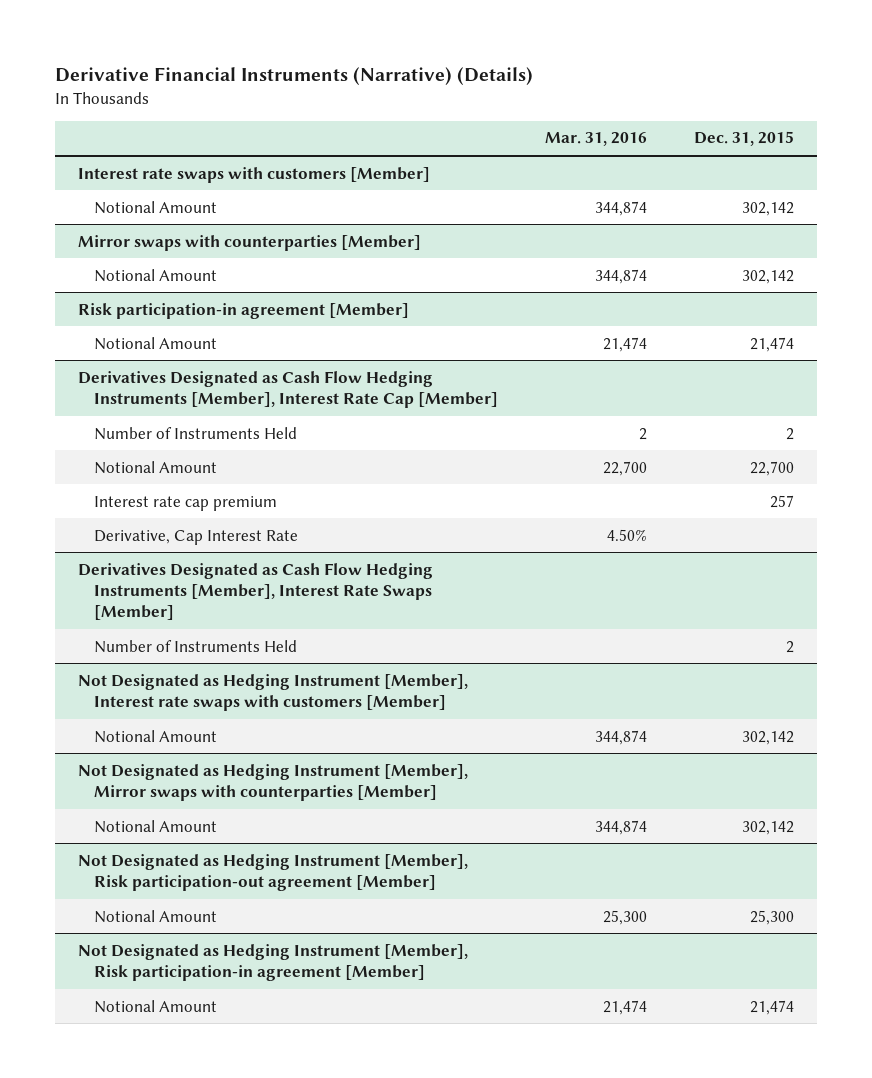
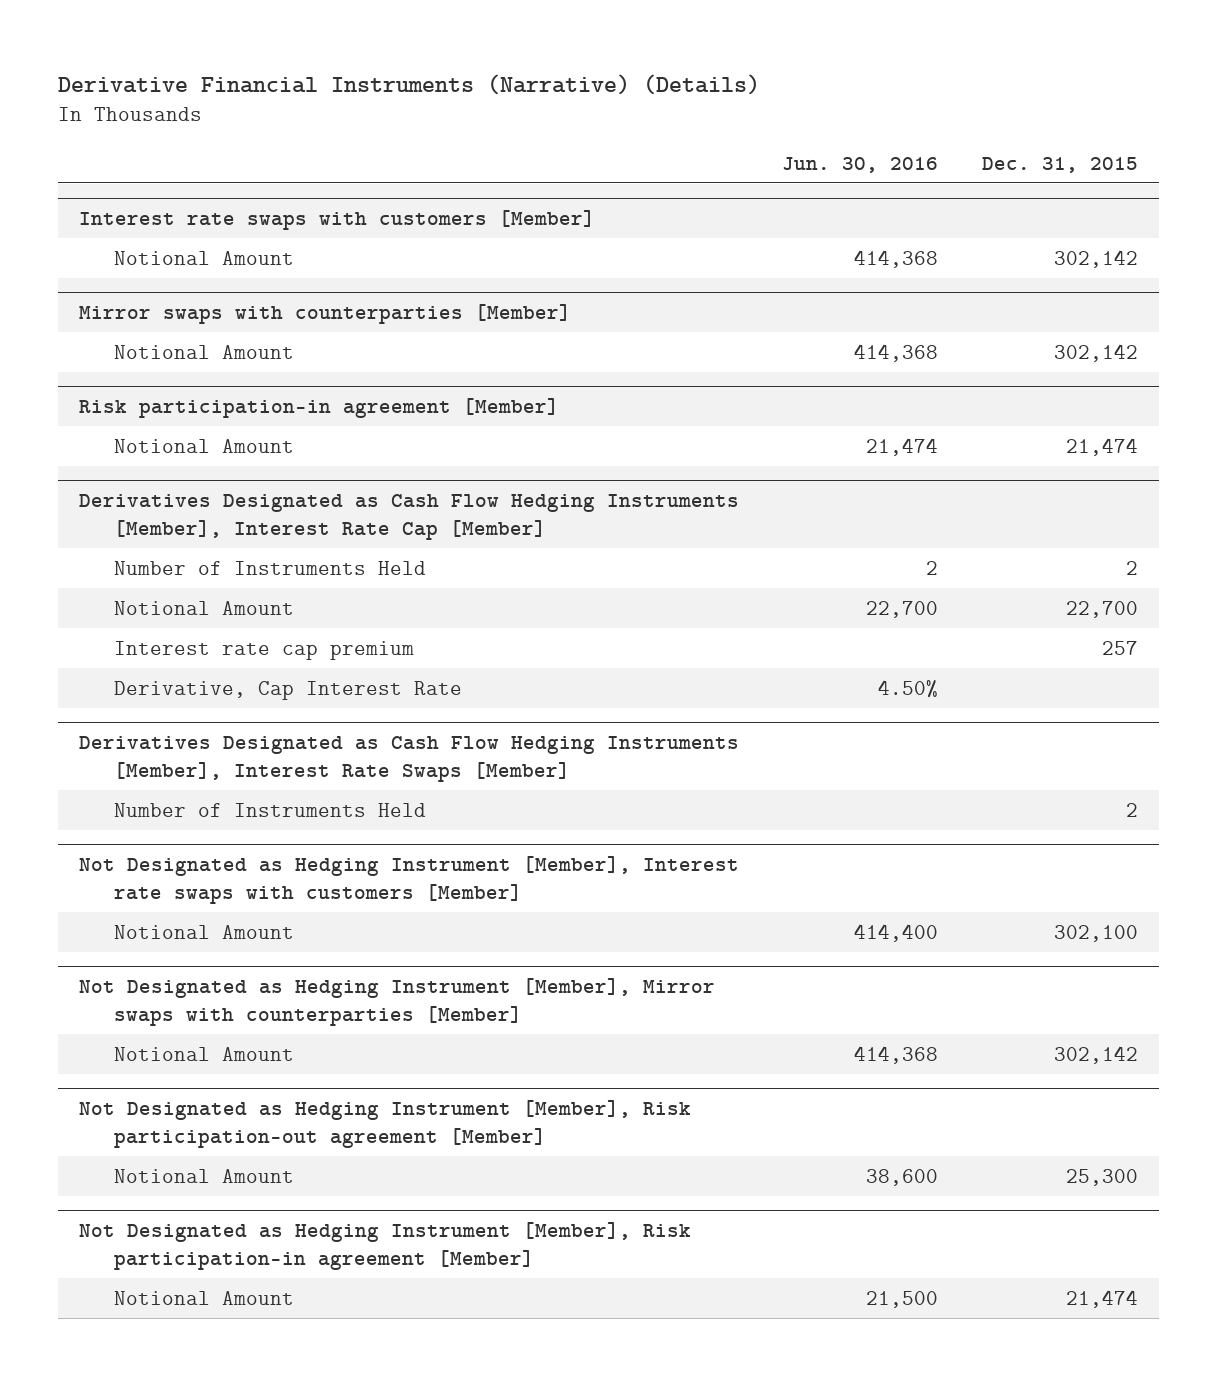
[544,132,647,147] Mar. 31, 2016 -> none
none -> [782,156,939,173] Jun. 30, 2016
[741,730,794,745] 302,142 -> [1053,924,1138,942] 302,100

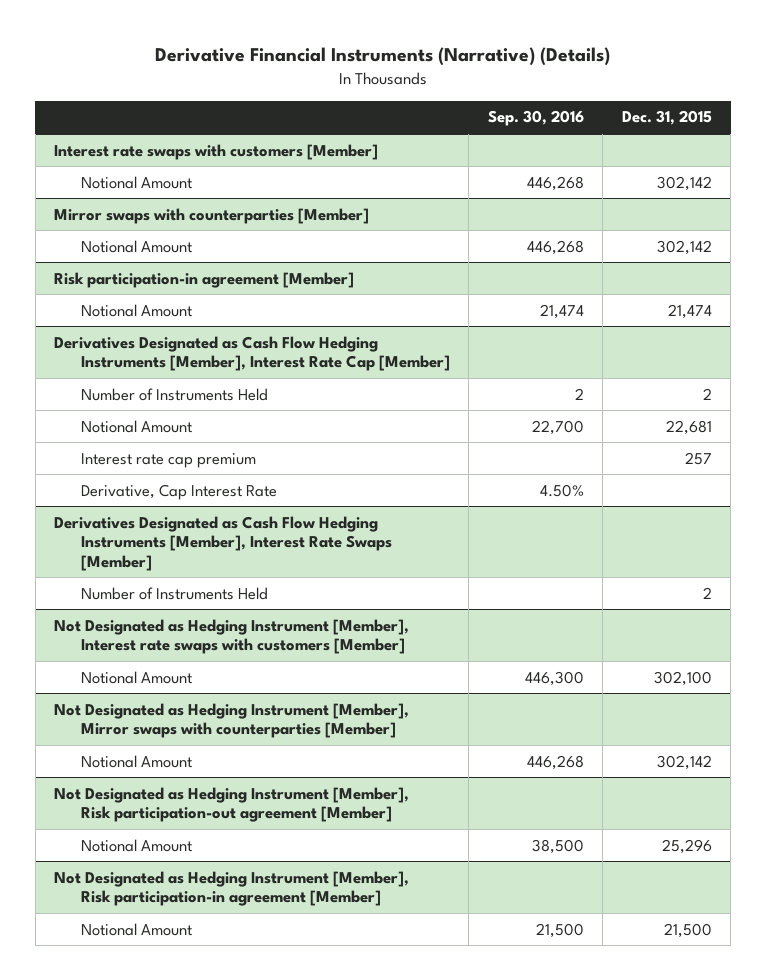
[782,156,939,173] Jun. 30, 2016 -> none
none -> [487,110,584,127] Sep. 30, 2016
[1065,600,1138,618] 22,700 -> [665,419,712,435] 22,681
[1065,1168,1138,1186] 25,300 -> [661,838,712,854] 25,296
[1065,1289,1138,1308] 21,474 -> [663,922,712,938] 21,500

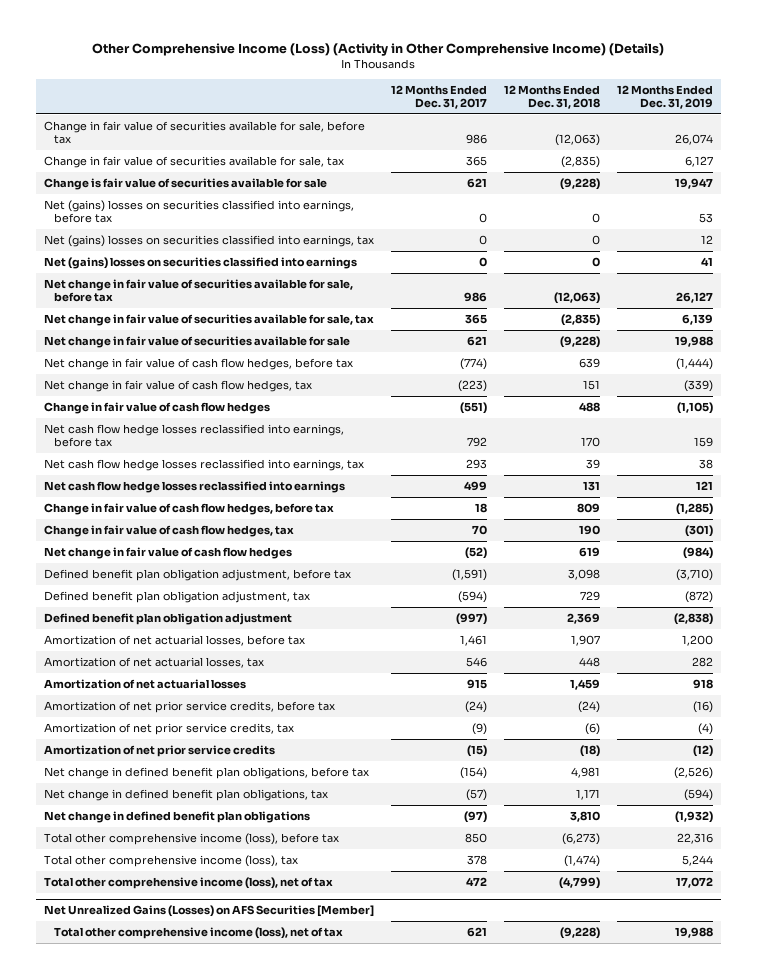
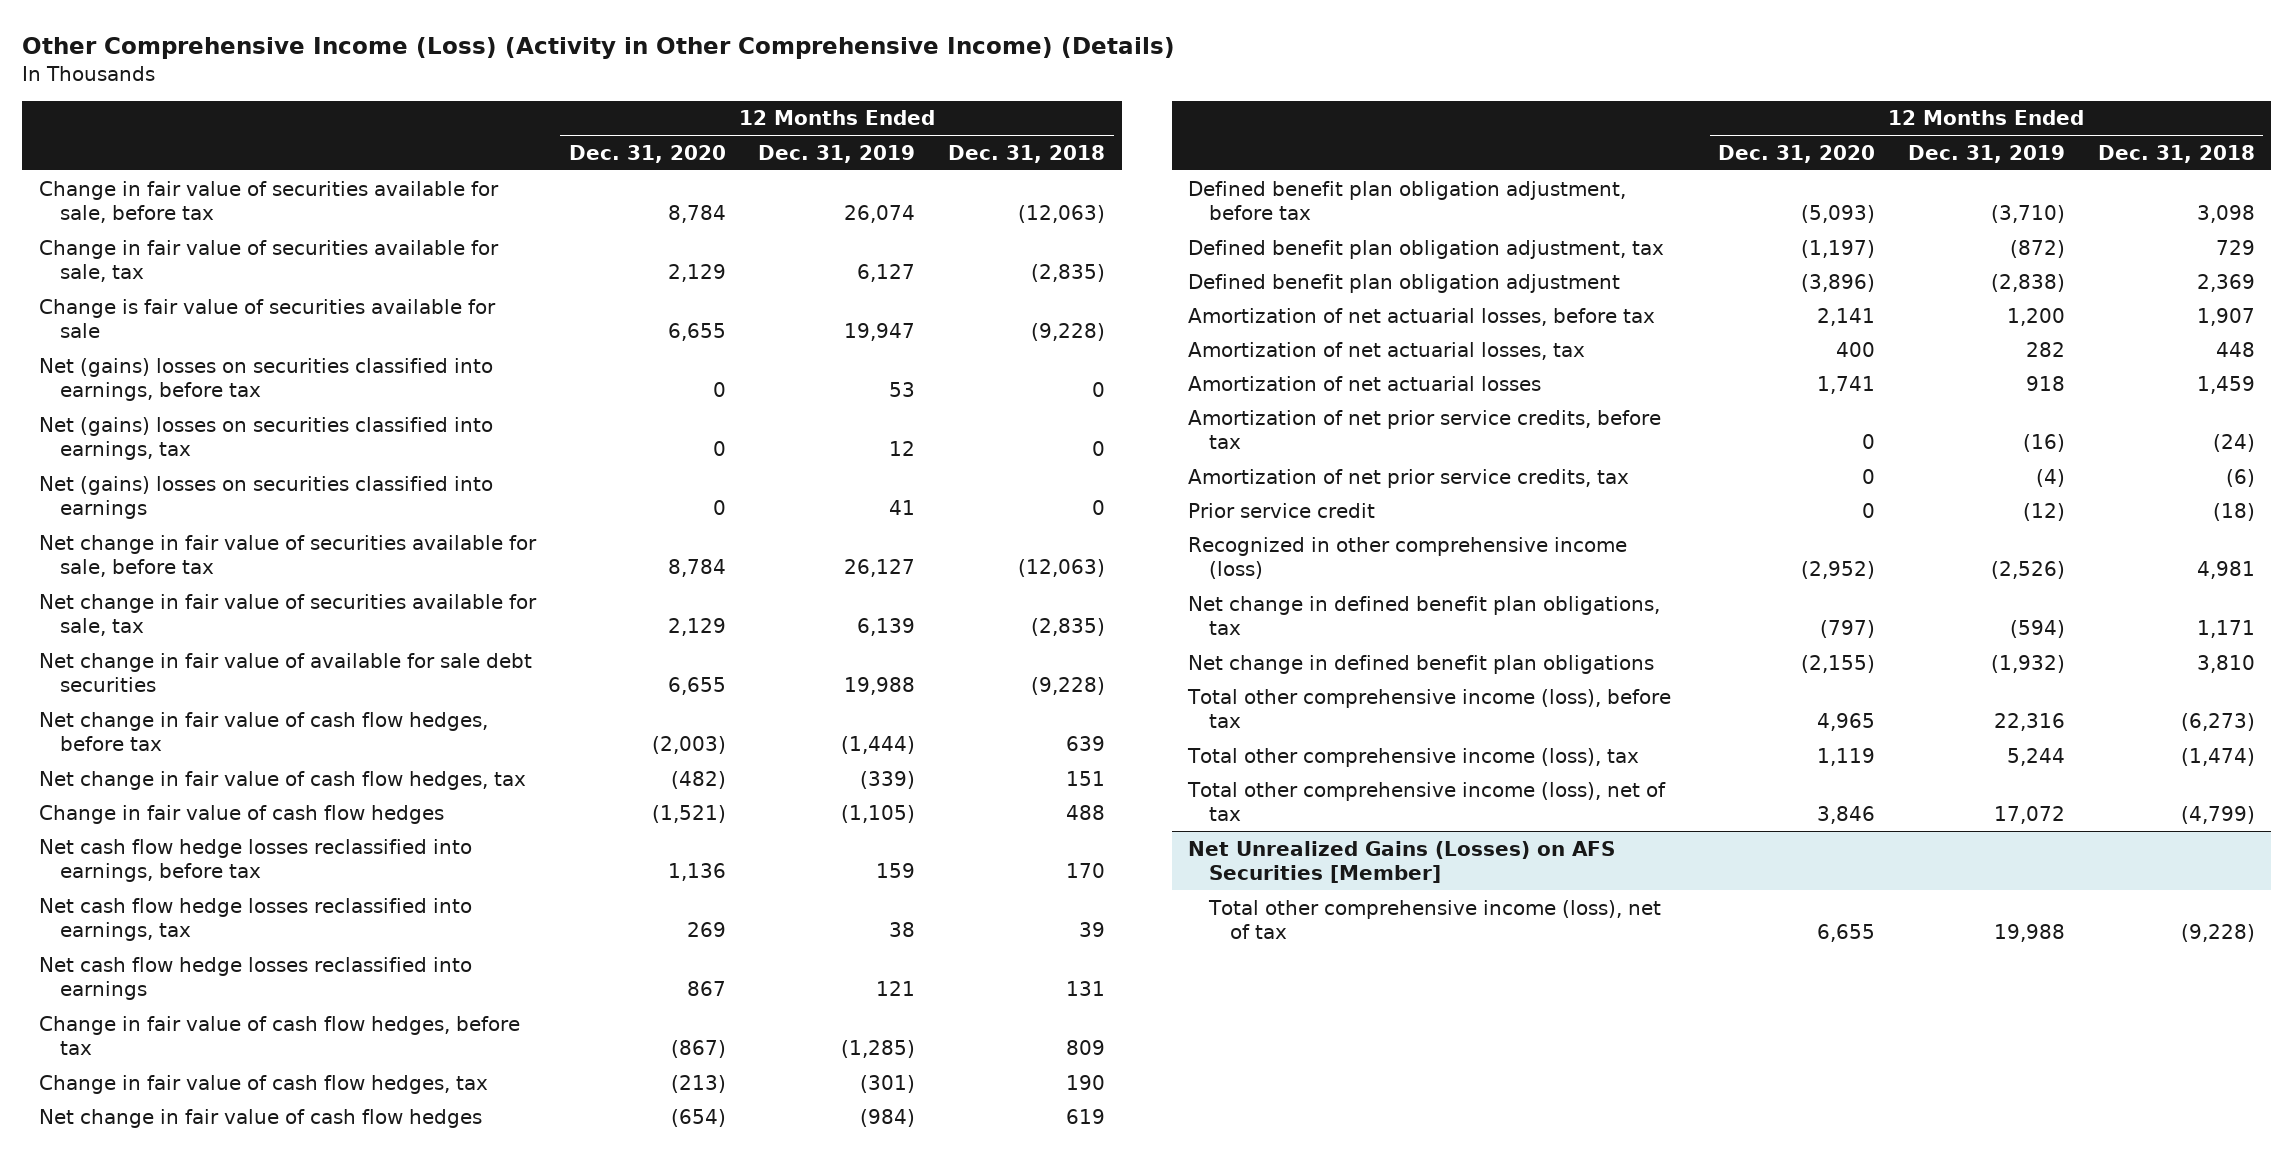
[391,84,488,109] 12 Months Ended Dec. 31, 2017 -> none
none -> [568,144,726,163] Dec. 31, 2020
[44,335,351,348] Net change in fair value of securities available for sale -> [38,652,532,692] Net change in fair value of available for sale debt securities
[44,744,276,757] Amortization of net prior service credits -> [1188,502,1376,518] Prior service credit
[44,766,370,779] Net change in defined benefit plan obligations, before tax -> [1188,536,1628,579] Recognized in other comprehensive income (loss)

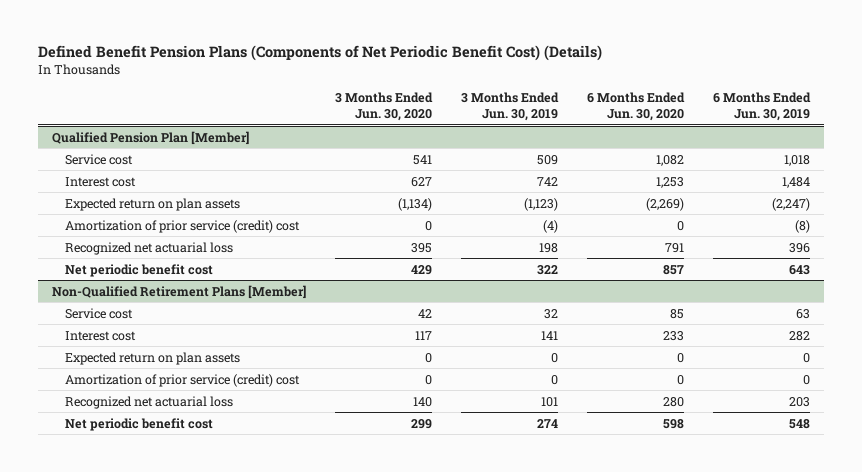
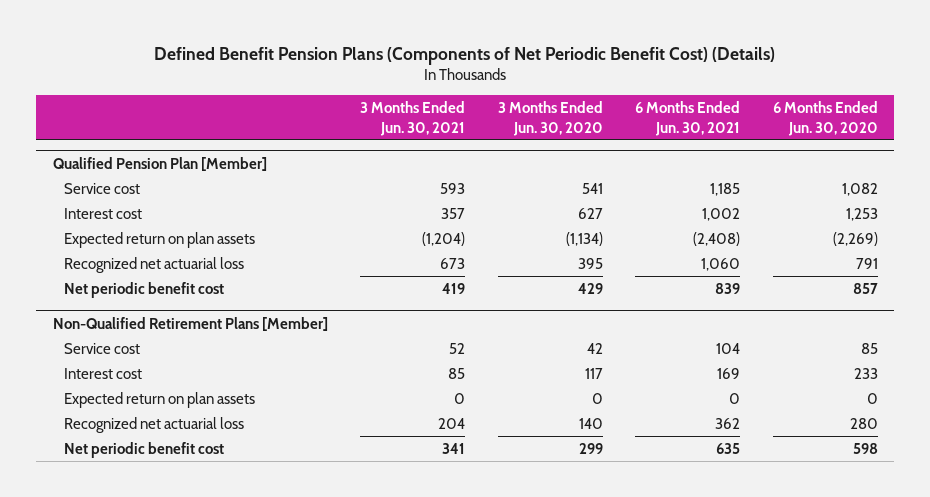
[460,92,559,122] 3 Months Ended Jun. 30, 2019 -> none
[712,92,811,122] 6 Months Ended Jun. 30, 2019 -> none
none -> [360,101,466,136] 3 Months Ended Jun. 30, 2021
none -> [635,101,741,136] 6 Months Ended Jun. 30, 2021
[64,219,300,233] Amortization of prior service (credit) cost -> none
[64,373,300,387] Amortization of prior service (credit) cost -> none

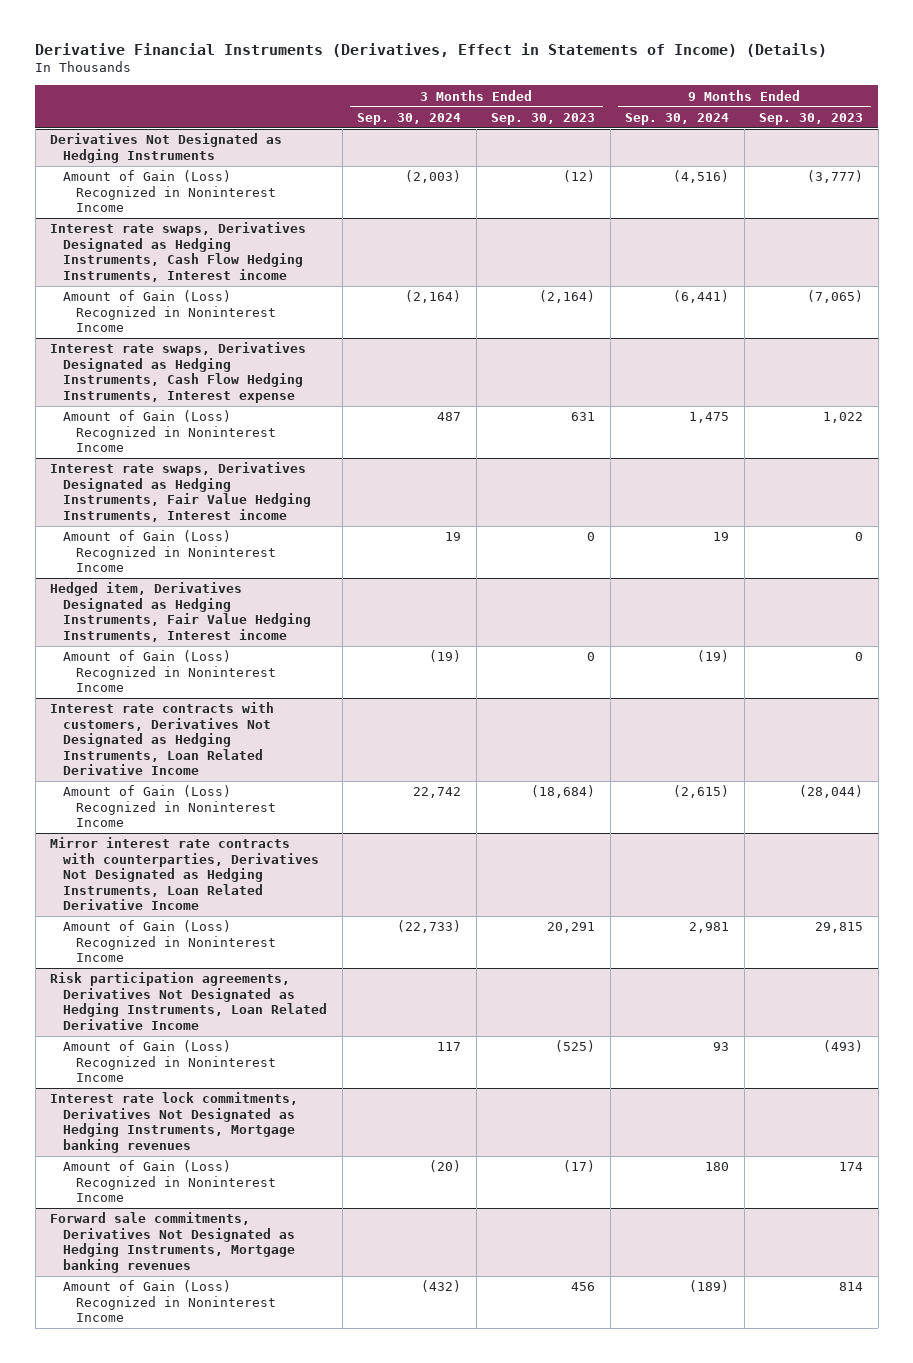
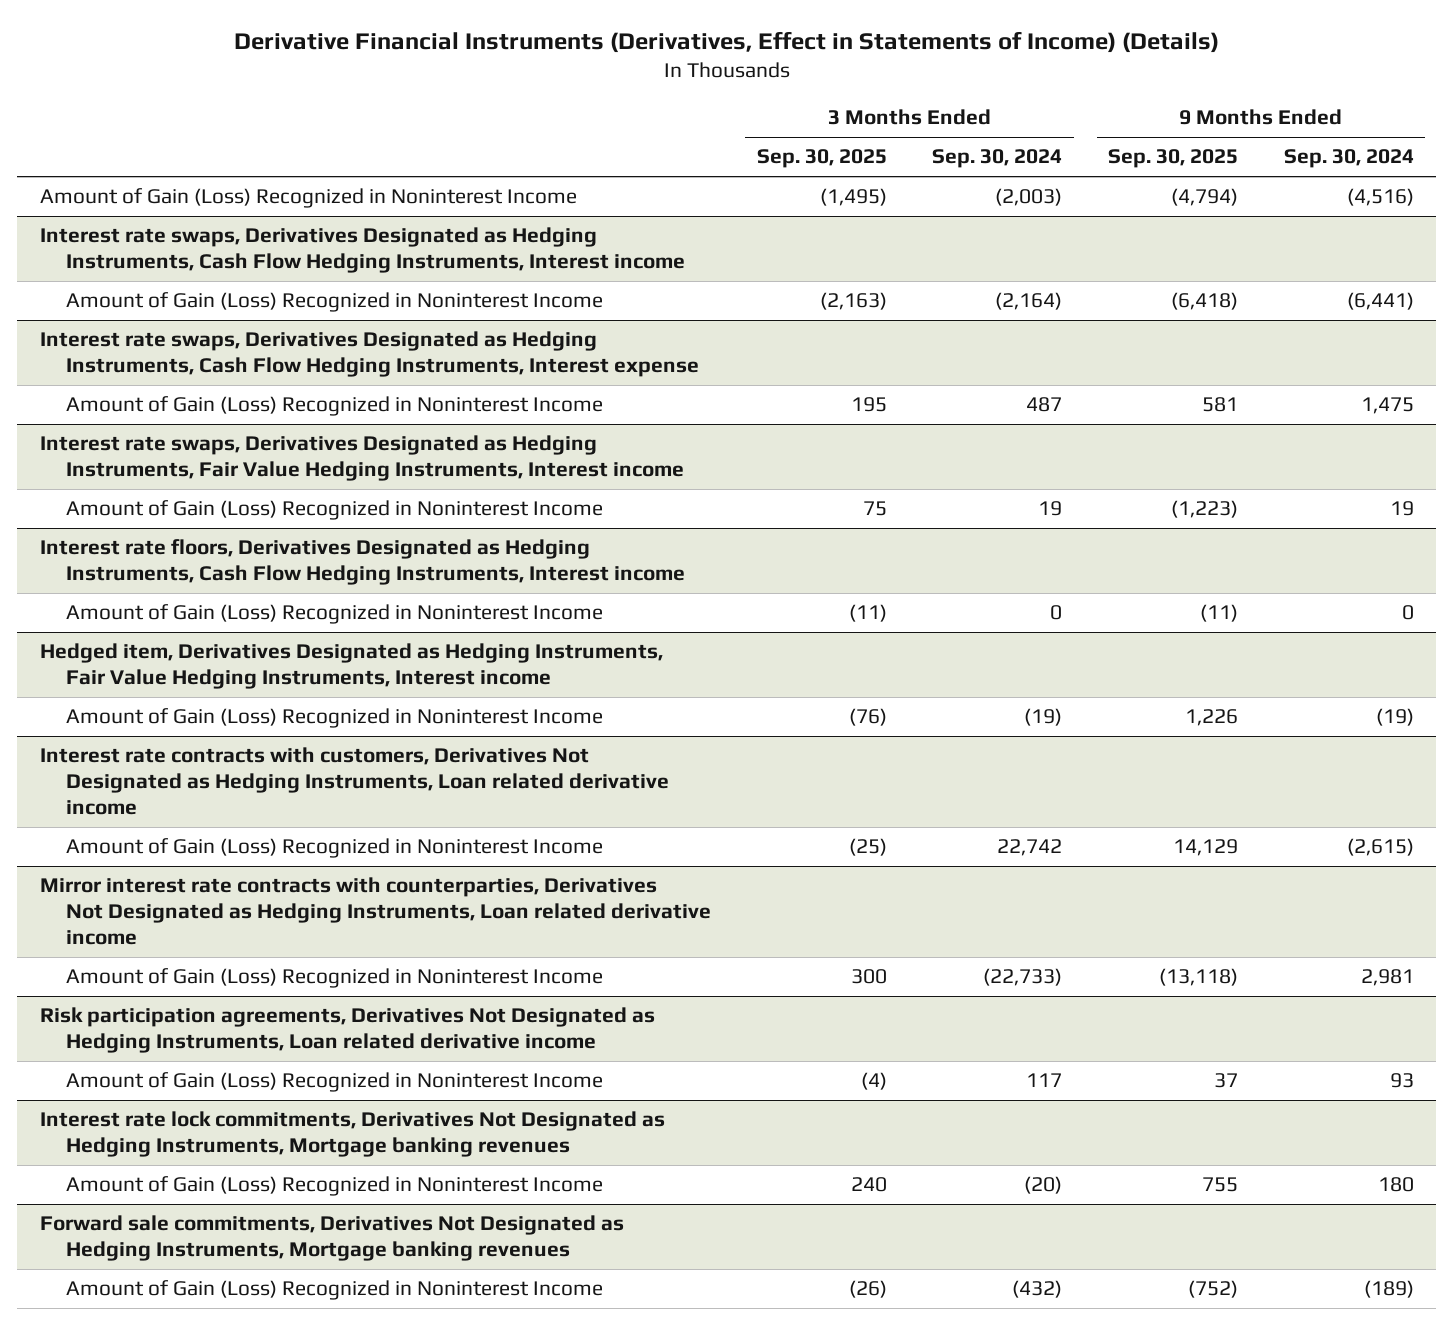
[491,112,596,125] Sep. 30, 2023 -> none
[759,112,864,125] Sep. 30, 2023 -> none
none -> [756,149,887,169] Sep. 30, 2025
none -> [1108,149,1239,169] Sep. 30, 2025
[50,133,283,163] Derivatives Not Designated as Hedging Instruments -> none
none -> [39,539,686,586] Interest rate floors, Derivatives Designated as Hedging Instruments, Cash Flow Hedging Instruments, Interest income
none -> [66,604,604,625] Amount of Gain (Loss) Recognized in Noninterest Income
[50,702,275,776] Interest rate contracts with customers, Derivatives Not Designated as Hedging Instruments, Loan Related Derivative Income -> [39,747,670,816] Interest rate contracts with customers, Derivatives Not Designated as Hedging Instruments, Loan related derivative income
[50,837,320,911] Mirror interest rate contracts with counterparties, Derivatives Not Designated as Hedging Instruments, Loan Related Derivative Income -> [39,877,712,946] Mirror interest rate contracts with counterparties, Derivatives Not Designated as Hedging Instruments, Loan related derivative income
[50,972,328,1030] Risk participation agreements, Derivatives Not Designated as Hedging Instruments, Loan Related Derivative Income -> [39,1007,655,1054] Risk participation agreements, Derivatives Not Designated as Hedging Instruments, Loan related derivative income

